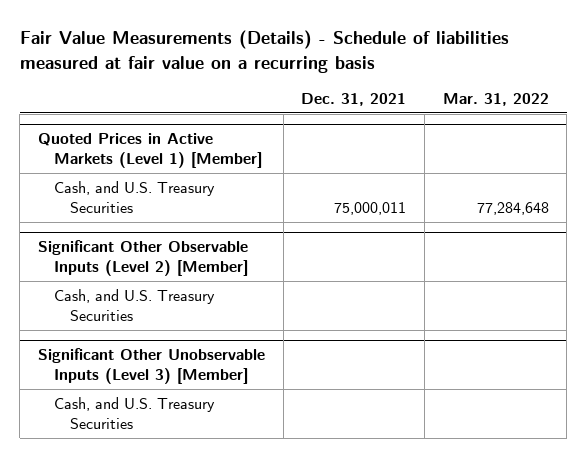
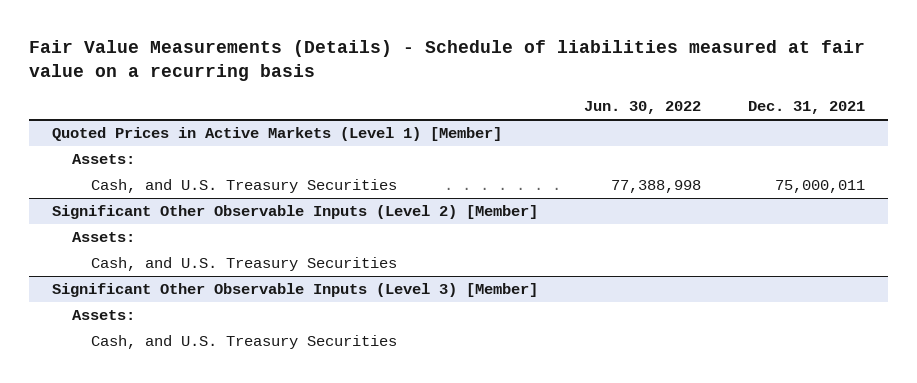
[442,93,549,107] Mar. 31, 2022 -> none
none -> [584,101,702,115] Jun. 30, 2022
none -> [71,154,135,165] Assets:
none -> [71,232,135,243] Assets:
[38,347,266,384] Significant Other Unobservable Inputs (Level 3) [Member] -> [52,283,539,298] Significant Other Observable Inputs (Level 3) [Member]
none -> [71,310,135,321] Assets:

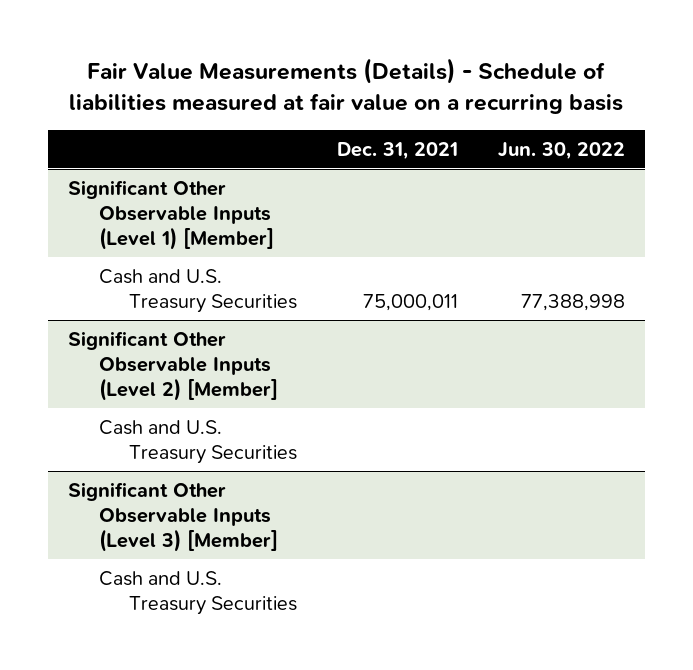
[71,154,135,165] Assets: -> none
[52,127,503,142] Quoted Prices in Active Markets (Level 1) [Member] -> [67,179,274,250] Significant Other Observable Inputs (Level 1) [Member]
[91,179,398,194] Cash, and U.S. Treasury Securities -> [98,268,298,313] Cash and U.S. Treasury Securities
[71,232,135,243] Assets: -> none
[91,257,398,272] Cash, and U.S. Treasury Securities -> [98,419,298,464] Cash and U.S. Treasury Securities
[71,310,135,321] Assets: -> none
[91,335,398,350] Cash, and U.S. Treasury Securities -> [98,570,298,615] Cash and U.S. Treasury Securities

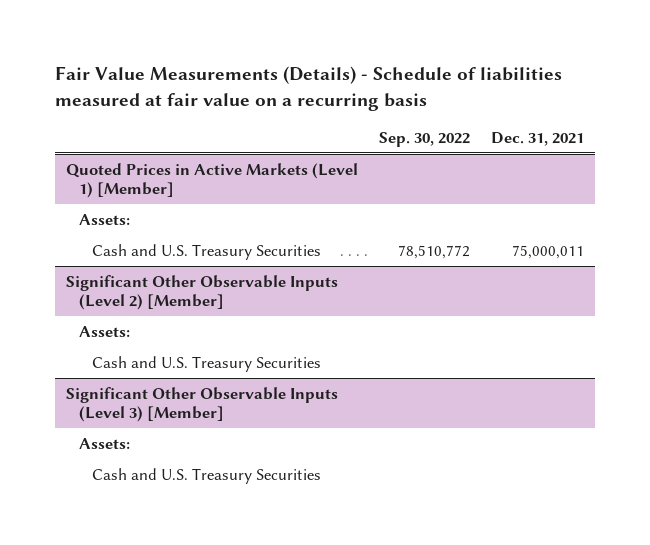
[497,141,625,160] Jun. 30, 2022 -> none
none -> [378,131,470,147] Sep. 30, 2022
[67,179,274,250] Significant Other Observable Inputs (Level 1) [Member] -> [65,162,358,198] Quoted Prices in Active Markets (Level 1) [Member]
none -> [78,213,130,225] Assets:
none -> [78,325,130,337] Assets:
none -> [78,437,130,449] Assets:

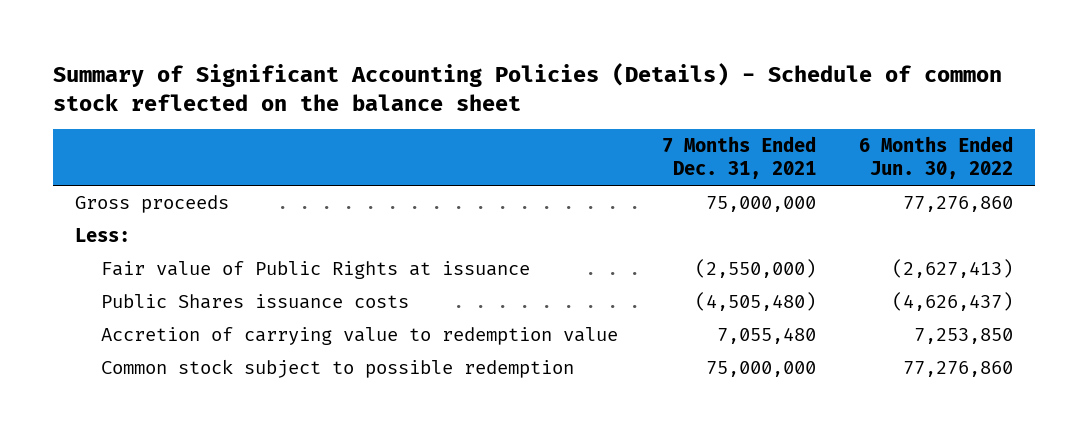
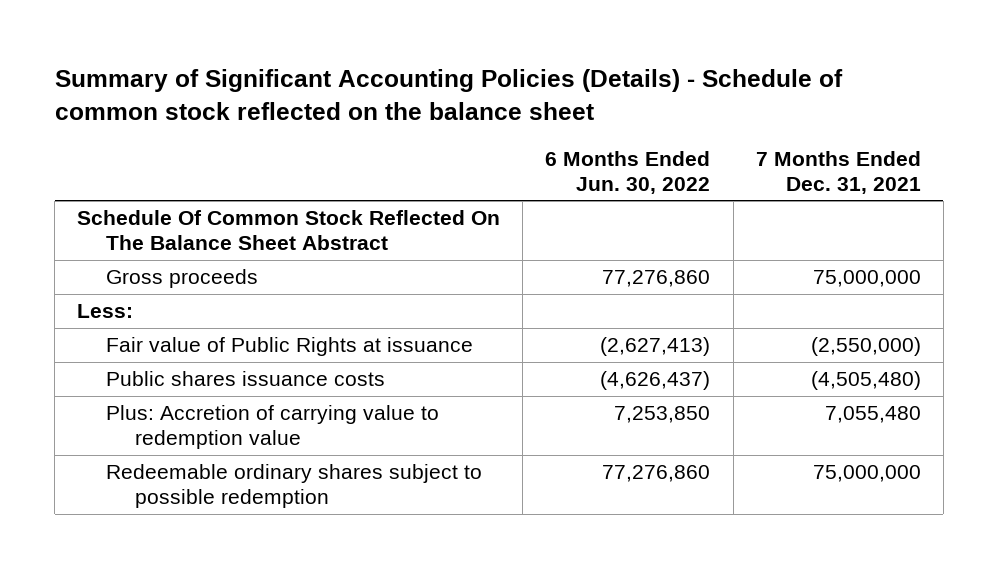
none -> [77,210,501,251] Schedule Of Common Stock Reflected On The Balance Sheet Abstract
[100,294,409,310] Public Shares issuance costs -> [106,371,386,387] Public shares issuance costs
[100,327,618,346] Accretion of carrying value to redemption value -> [106,405,440,450] Plus: Accretion of carrying value to redemption value
[100,359,574,379] Common stock subject to possible redemption -> [106,464,483,509] Redeemable ordinary shares subject to possible redemption

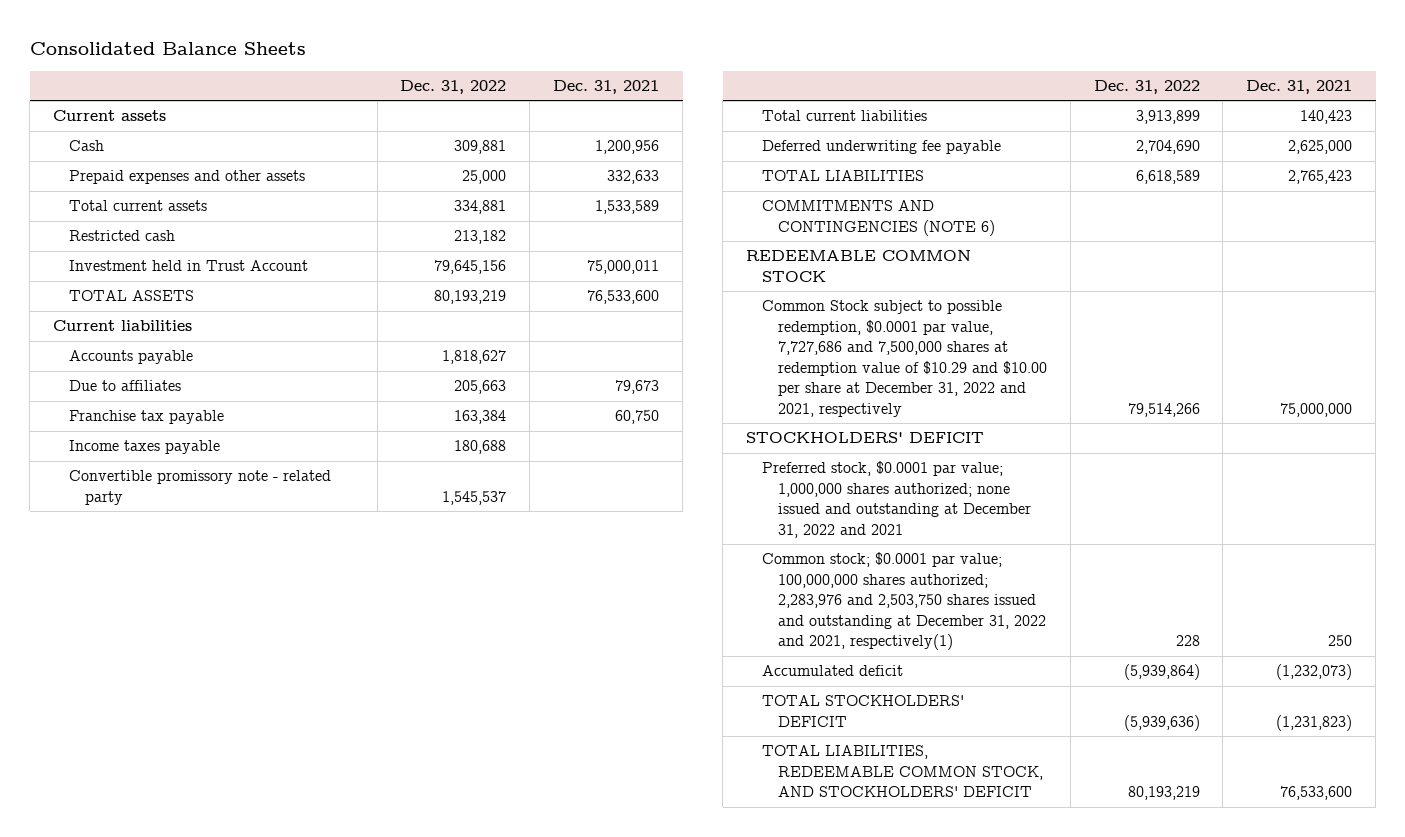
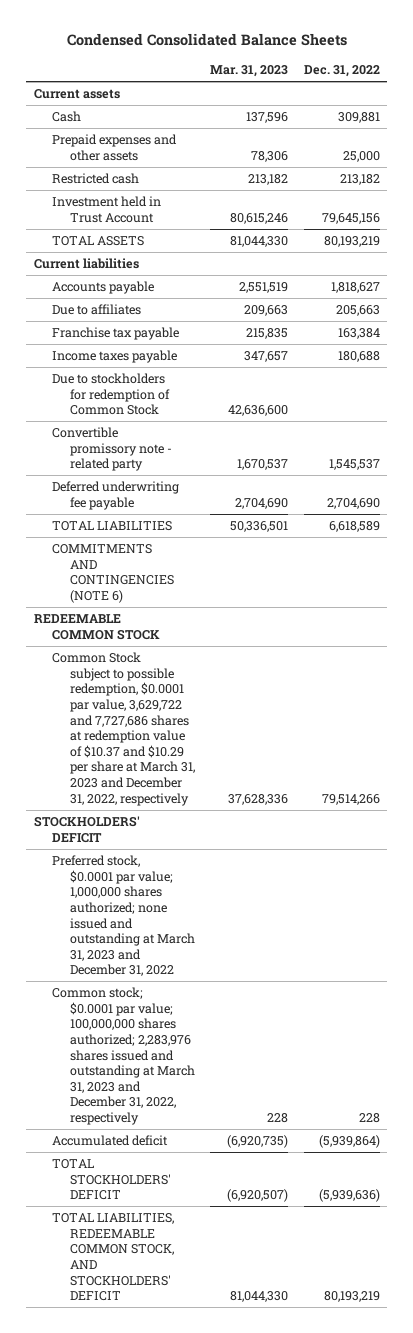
[29,41,306,55] Consolidated Balance Sheets -> [66,33,347,47] Condensed Consolidated Balance Sheets
[553,80,660,95] Dec. 31, 2021 -> none
none -> [210,65,289,78] Mar. 31, 2023
[68,200,207,212] Total current assets -> none
none -> [51,373,170,416] Due to stockholders for redemption of Common Stock
[761,110,927,122] Total current liabilities -> none
[761,300,1047,417] Common Stock subject to possible redemption, $0.0001 par value, 7,727,686 and 7,500,000 shares at redemption value of $10.29 and $10.00 per share at December 31, 2022 and 2021, respectively -> [51,652,195,806] Common Stock subject to possible redemption, $0.0001 par value, 3,629,722 and 7,727,686 shares at redemption value of $10.37 and $10.29 per share at March 31, 2023 and December 31, 2022, respectively
[761,461,1031,538] Preferred stock, $0.0001 par value; 1,000,000 shares authorized; none issued and outstanding at December 31, 2022 and 2021 -> [51,855,195,977] Preferred stock, $0.0001 par value; 1,000,000 shares authorized; none issued and outstanding at March 31, 2023 and December 31, 2022
[761,552,1046,651] Common stock; $0.0001 par value; 100,000,000 shares authorized; 2,283,976 and 2,503,750 shares issued and outstanding at December 31, 2022 and 2021, respectively(1) -> [51,987,195,1125] Common stock; $0.0001 par value; 100,000,000 shares authorized; 2,283,976 shares issued and outstanding at March 31, 2023 and December 31, 2022, respectively

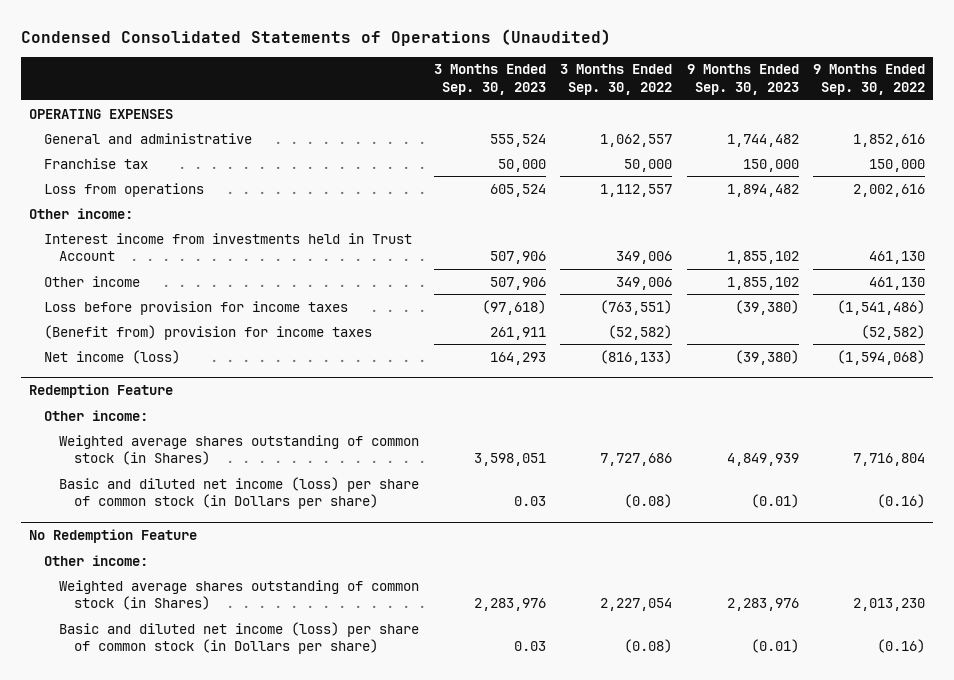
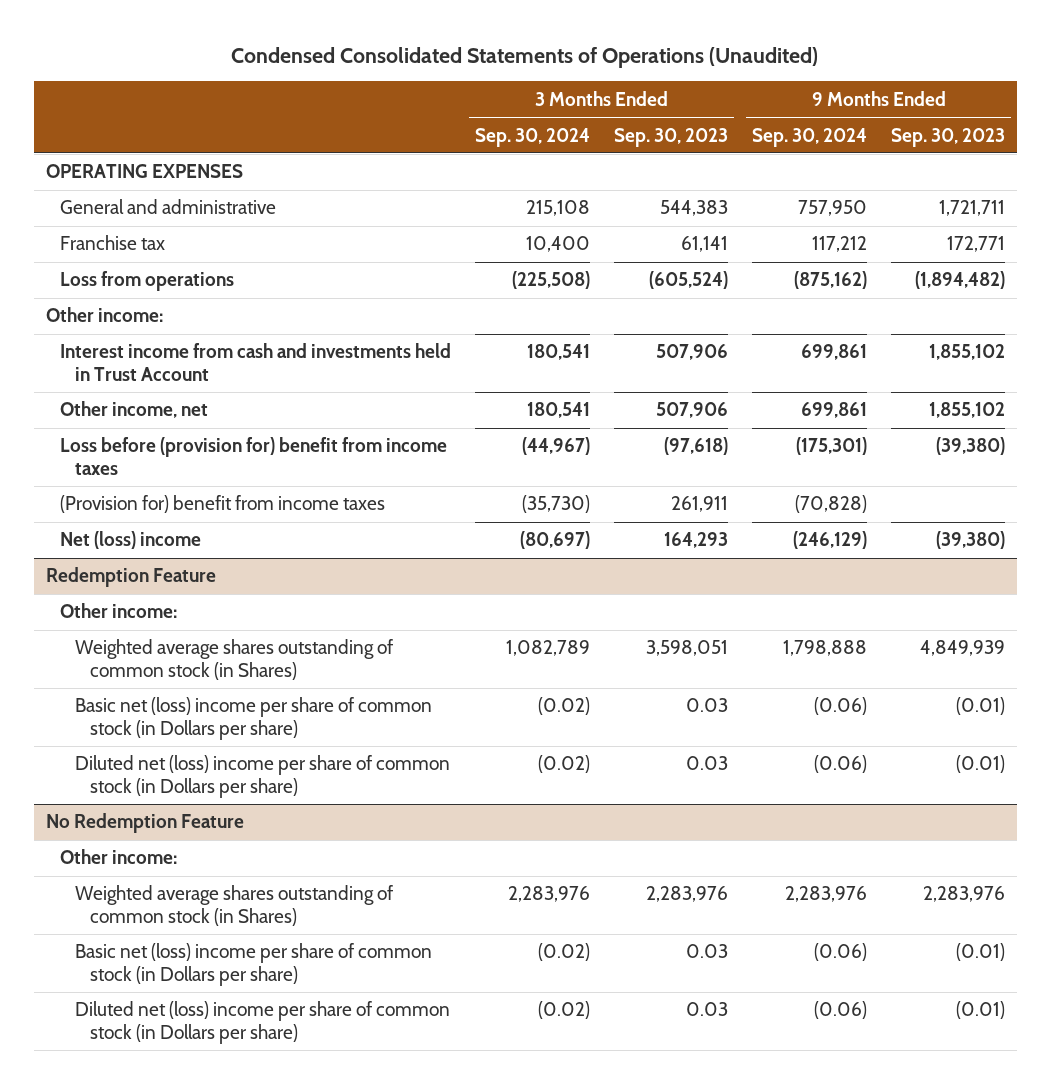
[560,64,673,96] 3 Months Ended Sep. 30, 2022 -> none
[813,64,926,96] 9 Months Ended Sep. 30, 2022 -> none
none -> [475,127,591,147] Sep. 30, 2024
none -> [752,127,868,147] Sep. 30, 2024
[489,133,546,147] 555,524 -> [660,200,729,217] 544,383
[726,133,799,147] 1,744,482 -> [939,200,1006,217] 1,721,711
[497,158,546,172] 50,000 -> [681,236,729,253] 61,141
[742,158,799,172] 150,000 -> [947,236,1006,253] 172,771
[489,183,546,197] 605,524 -> [649,271,729,290] (605,524)
[726,183,799,197] 1,894,482 -> [915,271,1006,290] (1,894,482)
[43,232,412,262] Interest income from investments held in Trust Account -> [60,343,452,381] Interest income from cash and investments held in Trust Account
[43,275,140,287] Other income -> [60,401,209,419] Other income, net
[43,300,348,315] Loss before provision for income taxes -> [60,437,448,475] Loss before (provision for) benefit from income taxes
[43,324,372,340] (Benefit from) provision for income taxes -> [60,495,386,514] (Provision for) benefit from income taxes
[43,349,180,364] Net income (loss) -> [60,531,202,550] Net (loss) income
[58,476,419,510] Basic and diluted net income (loss) per share of common stock (in Dollars per share) -> [75,697,433,740] Basic net (loss) income per share of common stock (in Dollars per share)
none -> [75,755,451,798] Diluted net (loss) income per share of common stock (in Dollars per share)
[58,621,419,655] Basic and diluted net income (loss) per share of common stock (in Dollars per share) -> [75,943,433,986] Basic net (loss) income per share of common stock (in Dollars per share)
none -> [75,1001,451,1044] Diluted net (loss) income per share of common stock (in Dollars per share)

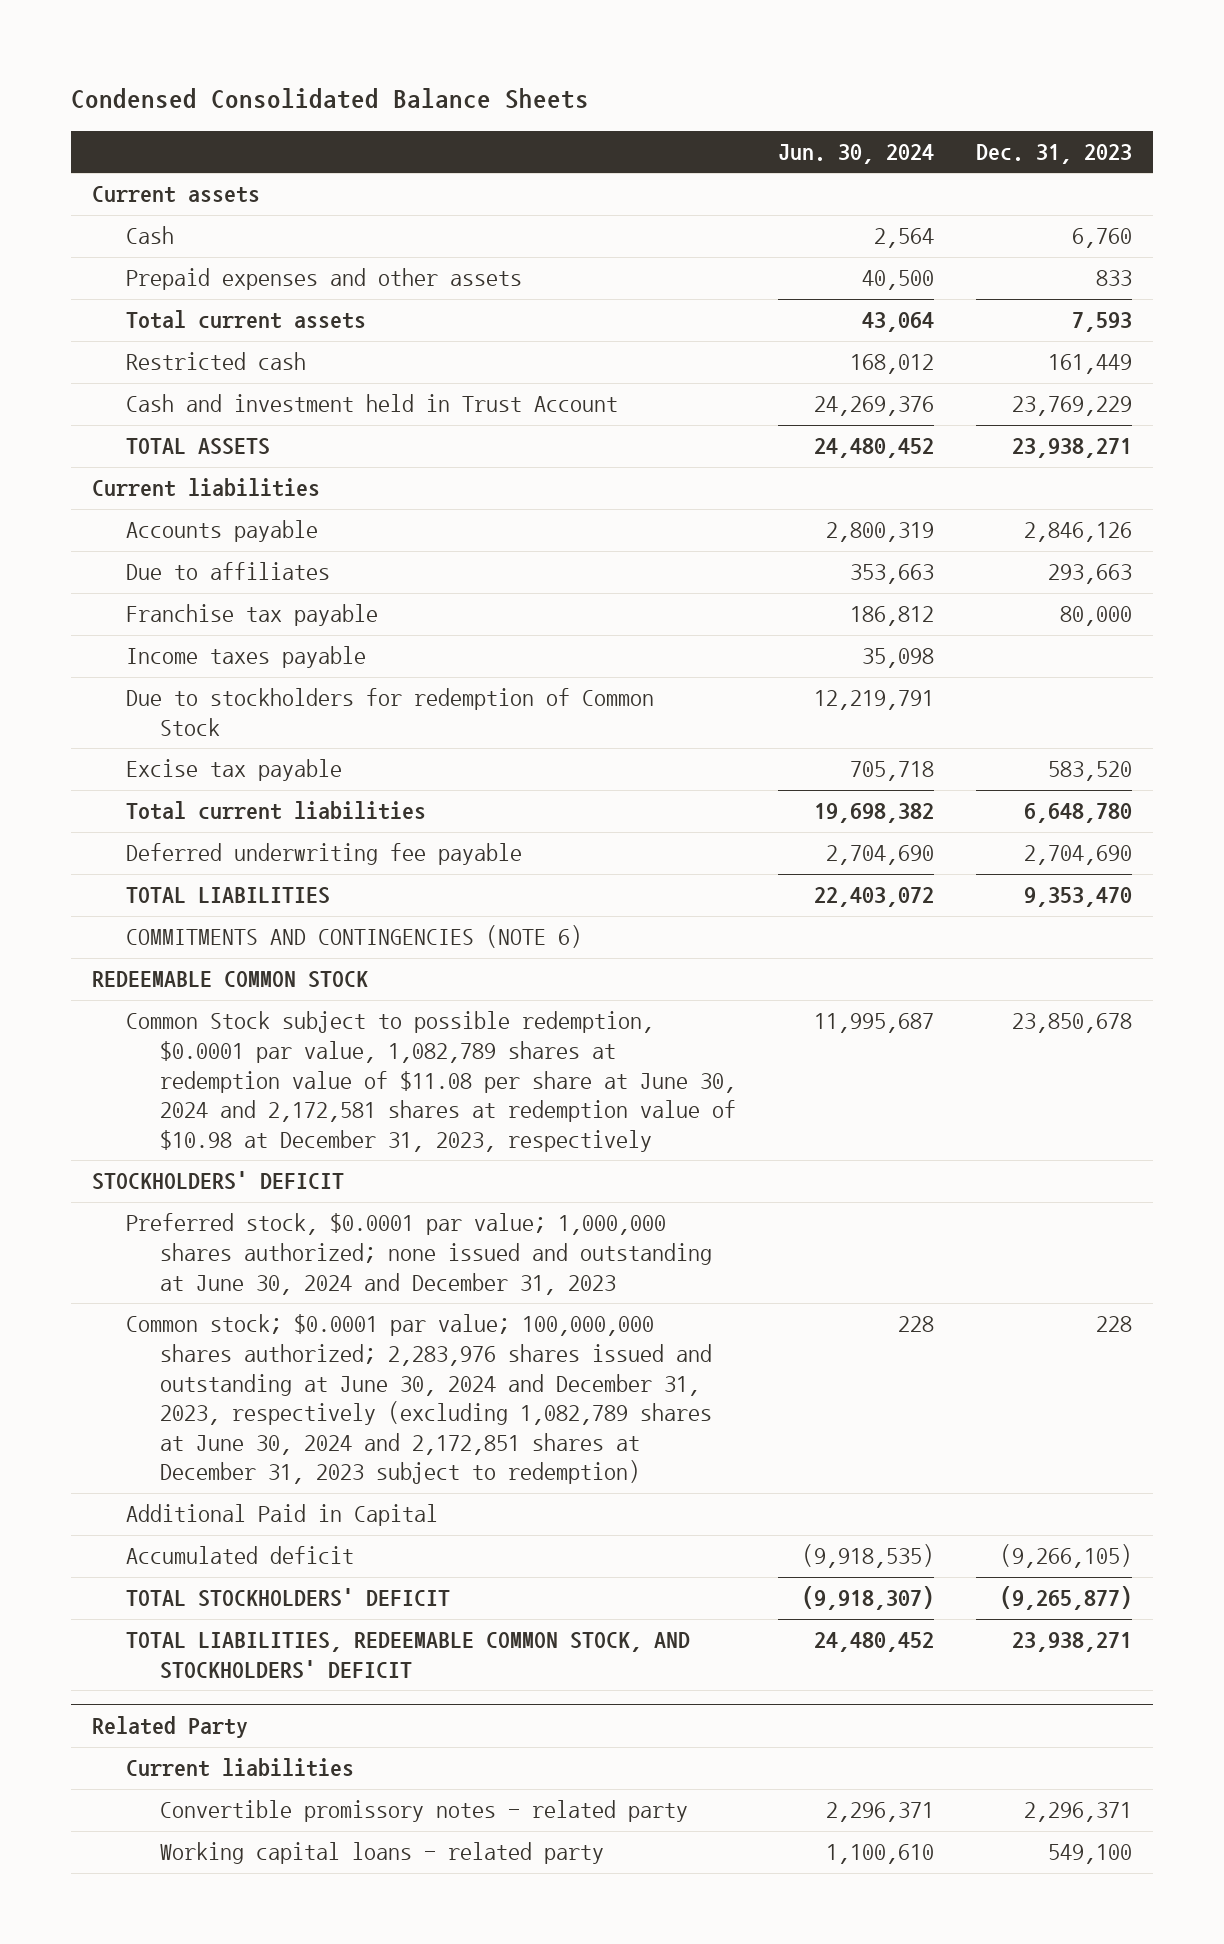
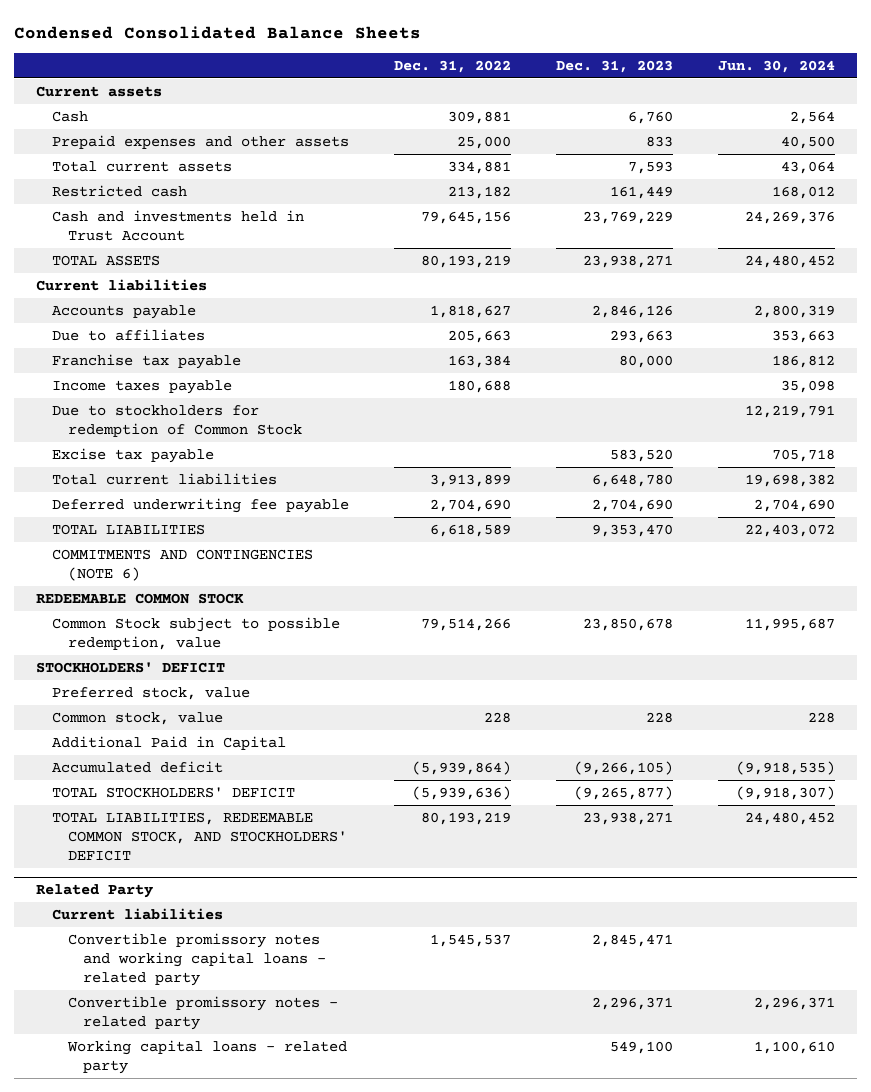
none -> [393,59,511,73] Dec. 31, 2022
[125,394,618,413] Cash and investment held in Trust Account -> [51,209,304,241] Cash and investments held in Trust Account
[125,1011,736,1152] Common Stock subject to possible redemption, $0.0001 par value, 1,082,789 shares at redemption value of $11.08 per share at June 30, 2024 and 2,172,581 shares at redemption value of $10.98 at December 31, 2023, respectively -> [51,616,340,650] Common Stock subject to possible redemption, value
[125,1213,712,1295] Preferred stock, $0.0001 par value; 1,000,000 shares authorized; none issued and outstanding at June 30, 2024 and December 31, 2023 -> [51,686,250,700] Preferred stock, value
[125,1314,712,1485] Common stock; $0.0001 par value; 100,000,000 shares authorized; 2,283,976 shares issued and outstanding at June 30, 2024 and December 31, 2023, respectively (excluding 1,082,789 shares at June 30, 2024 and 2,172,851 shares at December 31, 2023 subject to redemption) -> [51,711,223,725] Common stock, value
none -> [67,932,327,986] Convertible promissory notes and working capital loans - related party

